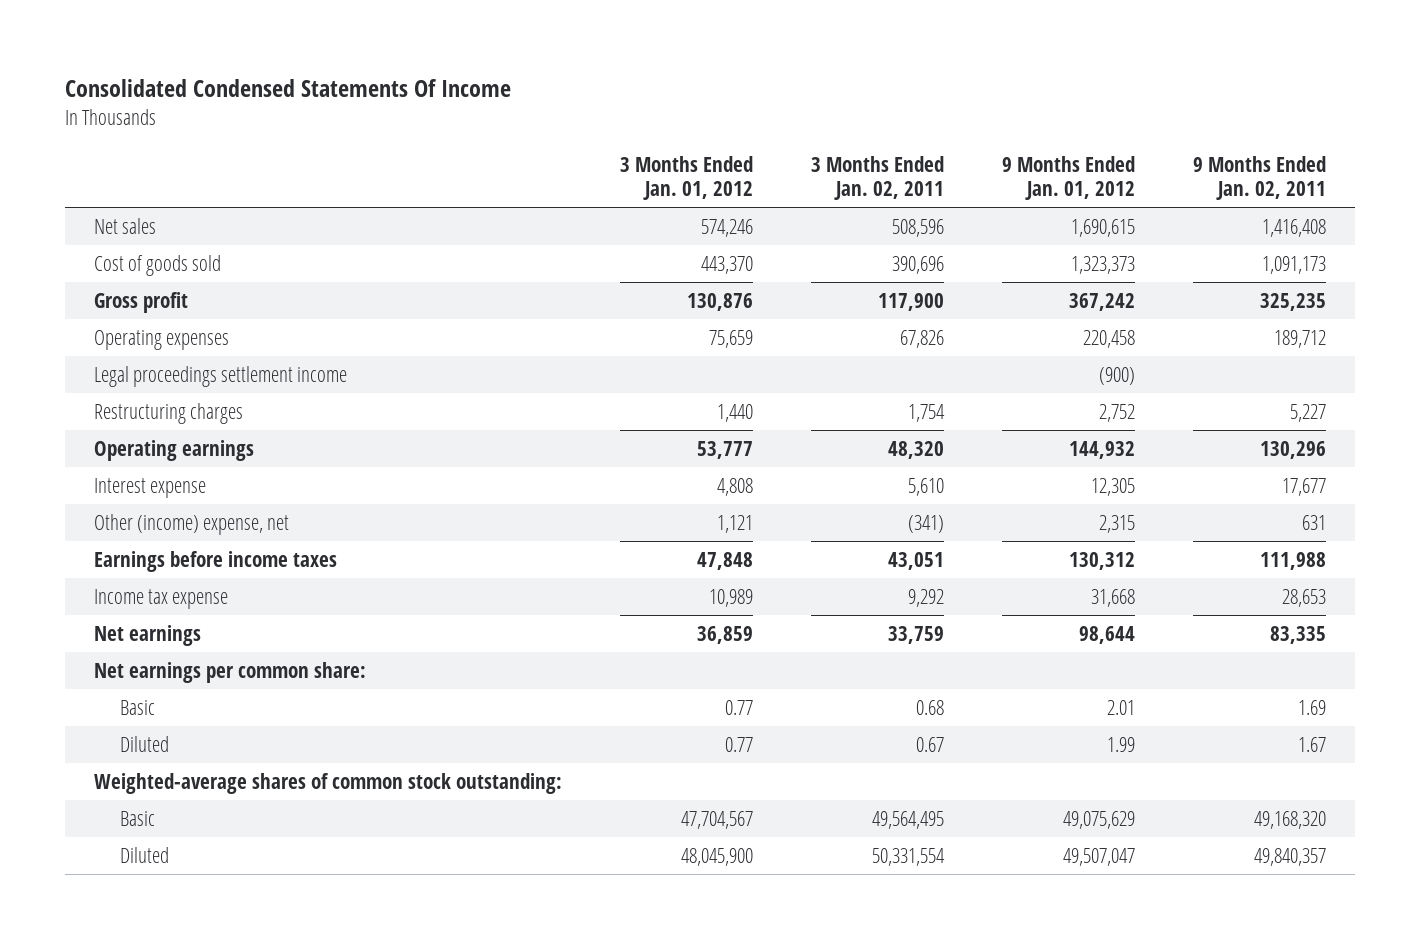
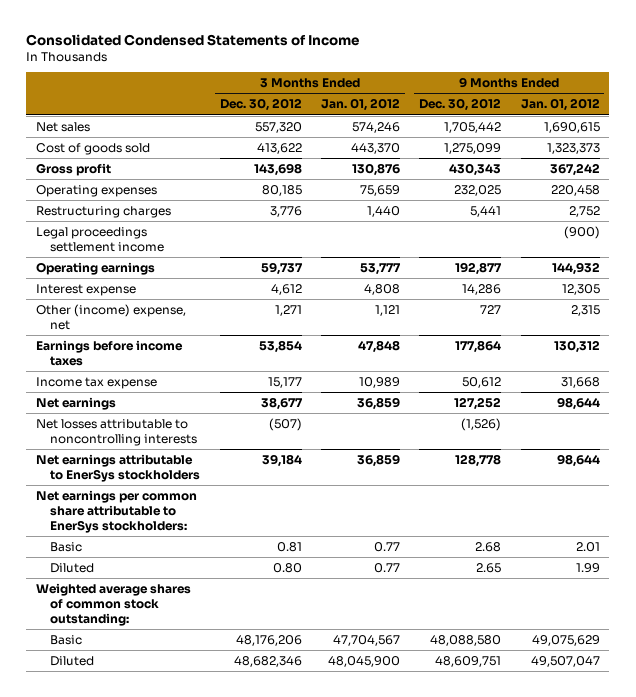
[65,79,512,98] Consolidated Condensed Statements Of Income -> [26,33,360,46] Consolidated Condensed Statements of Income
[810,155,944,201] 3 Months Ended Jan. 02, 2011 -> none
[1192,155,1326,201] 9 Months Ended Jan. 02, 2011 -> none
none -> [219,98,302,112] Dec. 30, 2012
none -> [419,98,502,112] Dec. 30, 2012
[94,365,348,387] Legal proceedings settlement income -> [35,226,165,252] Legal proceedings settlement income
none -> [35,418,198,446] Net losses attributable to noncontrolling interests
none -> [35,453,201,482] Net earnings attributable to EnerSys stockholders
[94,661,367,683] Net earnings per common share: -> [35,489,197,533] Net earnings per common share attributable to EnerSys stockholders:
[94,772,563,794] Weighted-average shares of common stock outstanding: -> [35,582,191,626] Weighted average shares of common stock outstanding:

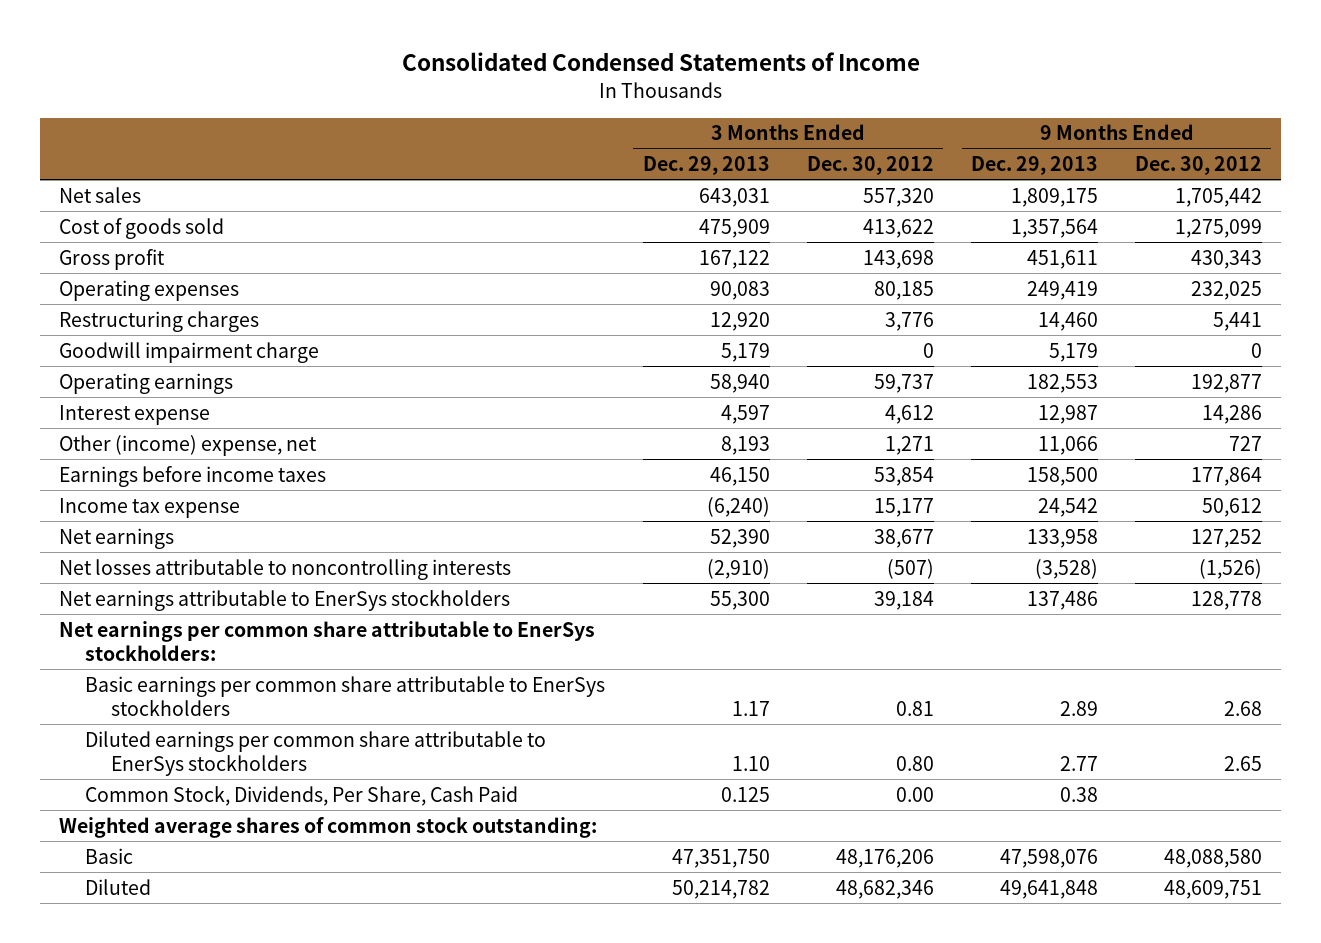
[320,98,400,112] Jan. 01, 2012 -> none
[520,98,600,112] Jan. 01, 2012 -> none
none -> [642,156,770,176] Dec. 29, 2013
none -> [970,156,1098,176] Dec. 29, 2013
[35,226,165,252] Legal proceedings settlement income -> none
none -> [59,341,320,363] Goodwill impairment charge
[50,541,83,552] Basic -> [85,675,606,716] Basic earnings per common share attributable to EnerSys stockholders
[50,562,95,573] Diluted -> [85,730,547,776] Diluted earnings per common share attributable to EnerSys stockholders
none -> [85,785,519,806] Common Stock, Dividends, Per Share, Cash Paid

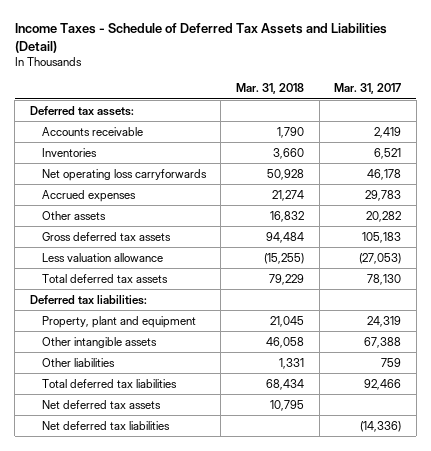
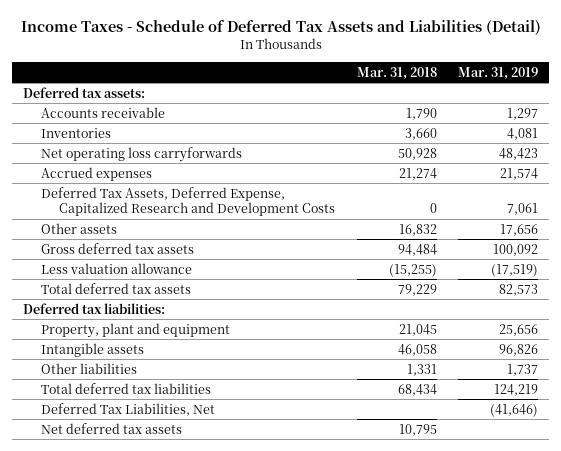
[334,83,402,95] Mar. 31, 2017 -> none
none -> [458,66,539,80] Mar. 31, 2019
none -> [40,186,335,216] Deferred Tax Assets, Deferred Expense, Capitalized Research and Development Costs
[41,336,157,348] Other intangible assets -> [40,342,144,357] Intangible assets
none -> [40,402,215,416] Deferred Tax Liabilities, Net
[41,420,170,430] Net deferred tax liabilities -> none

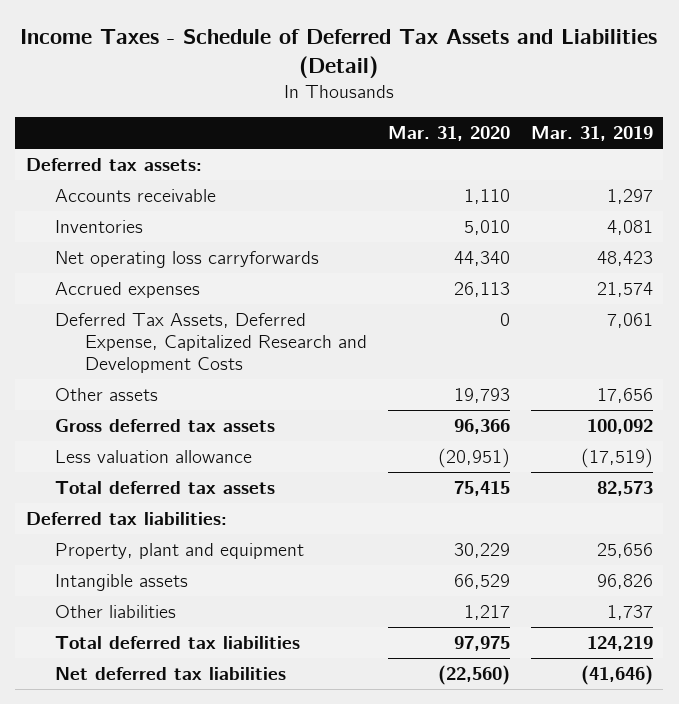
[356,66,437,80] Mar. 31, 2018 -> none
none -> [387,126,510,142] Mar. 31, 2020
[40,422,182,434] Net deferred tax assets -> none
[40,402,215,416] Deferred Tax Liabilities, Net -> [55,666,287,680] Net deferred tax liabilities

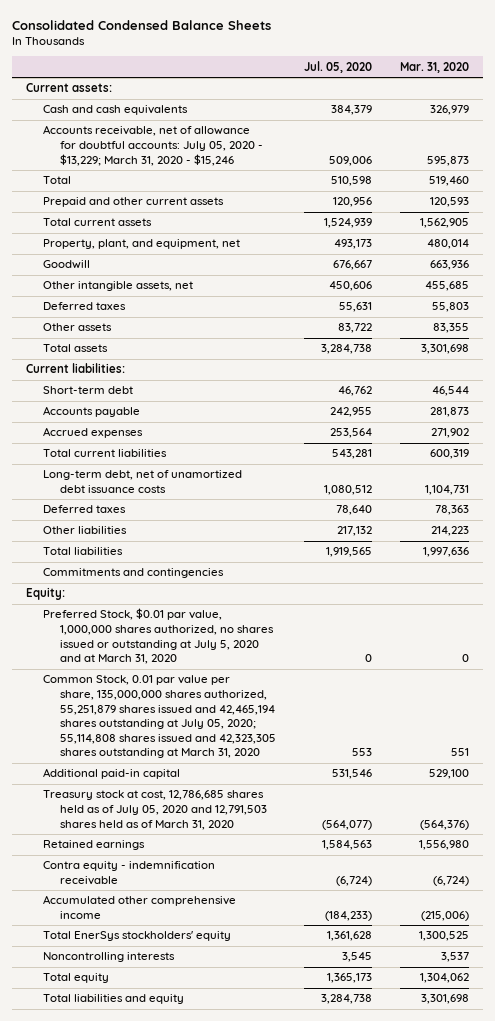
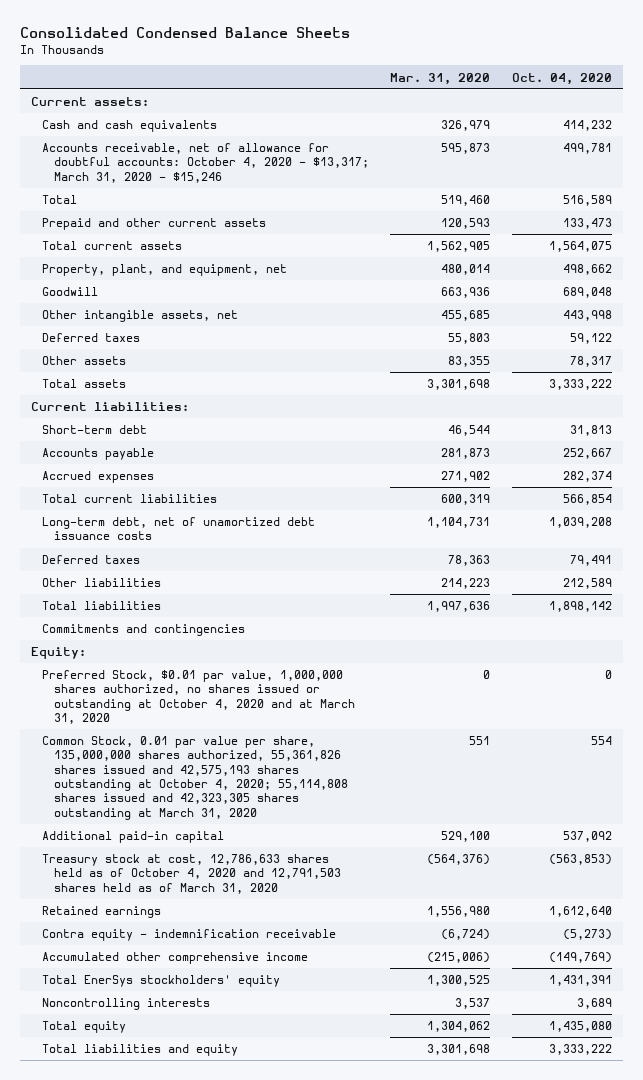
[304,60,373,73] Jul. 05, 2020 -> none
none -> [512,72,613,85] Oct. 04, 2020
[42,125,263,166] Accounts receivable, net of allowance for doubtful accounts: July 05, 2020 - $13,229; March 31, 2020 - $15,246 -> [42,143,369,183] Accounts receivable, net of allowance for doubtful accounts: October 4, 2020 - $13,317; March 31, 2020 - $15,246
[42,608,274,665] Preferred Stock, $0.01 par value, 1,000,000 shares authorized, no shares issued or outstanding at July 5, 2020 and at March 31, 2020 -> [42,670,355,725] Preferred Stock, $0.01 par value, 1,000,000 shares authorized, no shares issued or outstanding at October 4, 2020 and at March 31, 2020
[42,675,276,759] Common Stock, 0.01 par value per share, 135,000,000 shares authorized, 55,251,879 shares issued and 42,465,194 shares outstanding at July 05, 2020; 55,114,808 shares issued and 42,323,305 shares outstanding at March 31, 2020 -> [42,736,348,820] Common Stock, 0.01 par value per share, 135,000,000 shares authorized, 55,361,826 shares issued and 42,575,193 shares outstanding at October 4, 2020; 55,114,808 shares issued and 42,323,305 shares outstanding at March 31, 2020
[42,790,267,830] Treasury stock at cost, 12,786,685 shares held as of July 05, 2020 and 12,791,503 shares held as of March 31, 2020 -> [42,854,341,894] Treasury stock at cost, 12,786,633 shares held as of October 4, 2020 and 12,791,503 shares held as of March 31, 2020

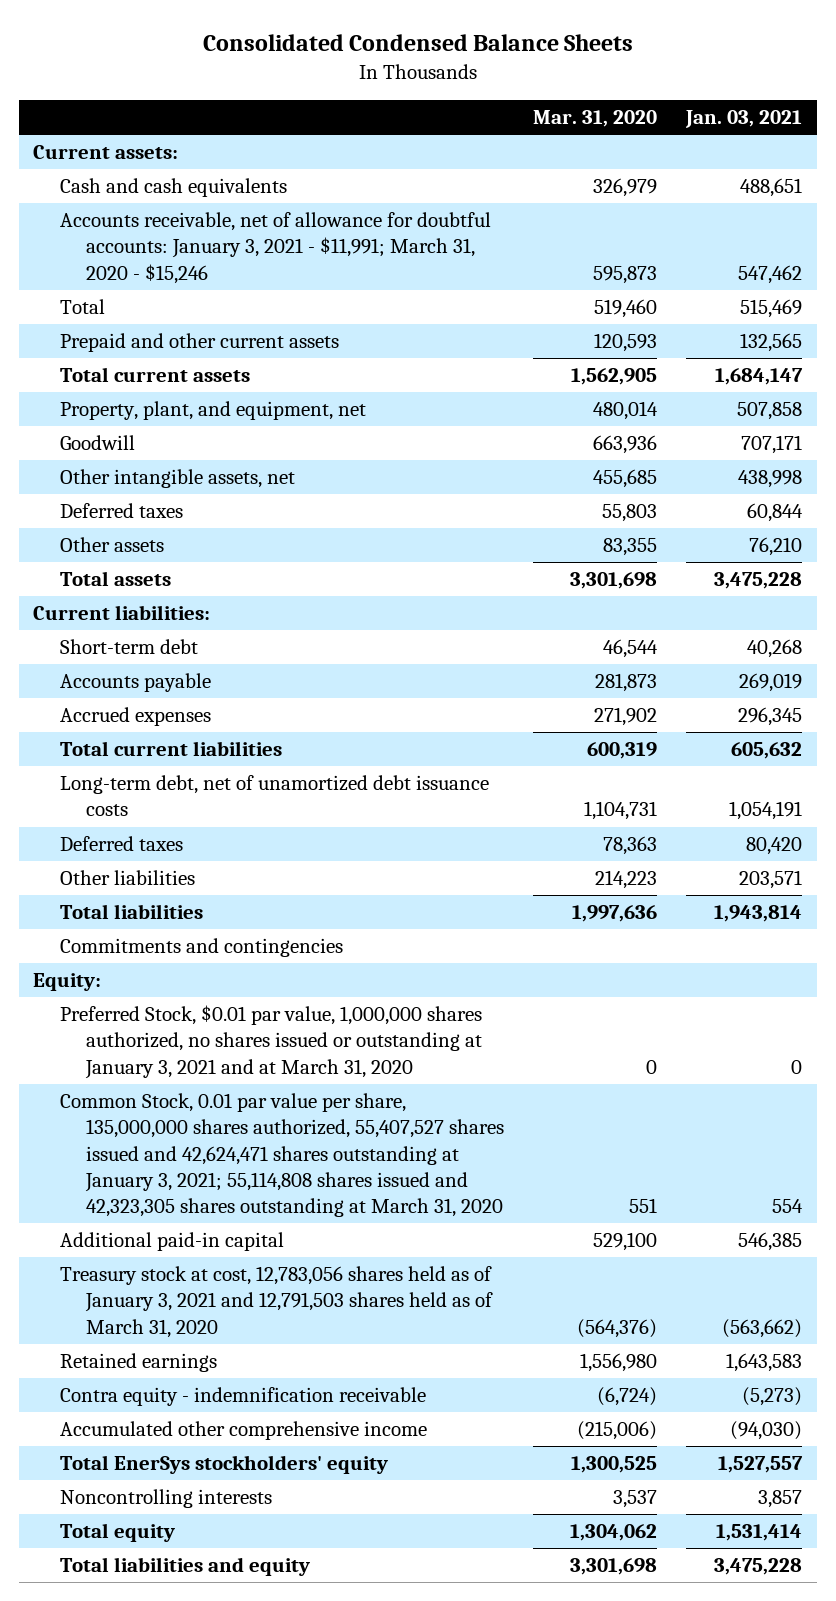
[512,72,613,85] Oct. 04, 2020 -> none
none -> [685,110,803,129] Jan. 03, 2021
[42,143,369,183] Accounts receivable, net of allowance for doubtful accounts: October 4, 2020 - $13,317; March 31, 2020 - $15,246 -> [59,212,491,284] Accounts receivable, net of allowance for doubtful accounts: January 3, 2021 - $11,991; March 31, 2020 - $15,246
[42,670,355,725] Preferred Stock, $0.01 par value, 1,000,000 shares authorized, no shares issued or outstanding at October 4, 2020 and at March 31, 2020 -> [59,1005,483,1079] Preferred Stock, $0.01 par value, 1,000,000 shares authorized, no shares issued or outstanding at January 3, 2021 and at March 31, 2020
[42,736,348,820] Common Stock, 0.01 par value per share, 135,000,000 shares authorized, 55,361,826 shares issued and 42,575,193 shares outstanding at October 4, 2020; 55,114,808 shares issued and 42,323,305 shares outstanding at March 31, 2020 -> [59,1093,505,1217] Common Stock, 0.01 par value per share, 135,000,000 shares authorized, 55,407,527 shares issued and 42,624,471 shares outstanding at January 3, 2021; 55,114,808 shares issued and 42,323,305 shares outstanding at March 31, 2020
[42,854,341,894] Treasury stock at cost, 12,786,633 shares held as of October 4, 2020 and 12,791,503 shares held as of March 31, 2020 -> [59,1266,494,1338] Treasury stock at cost, 12,783,056 shares held as of January 3, 2021 and 12,791,503 shares held as of March 31, 2020

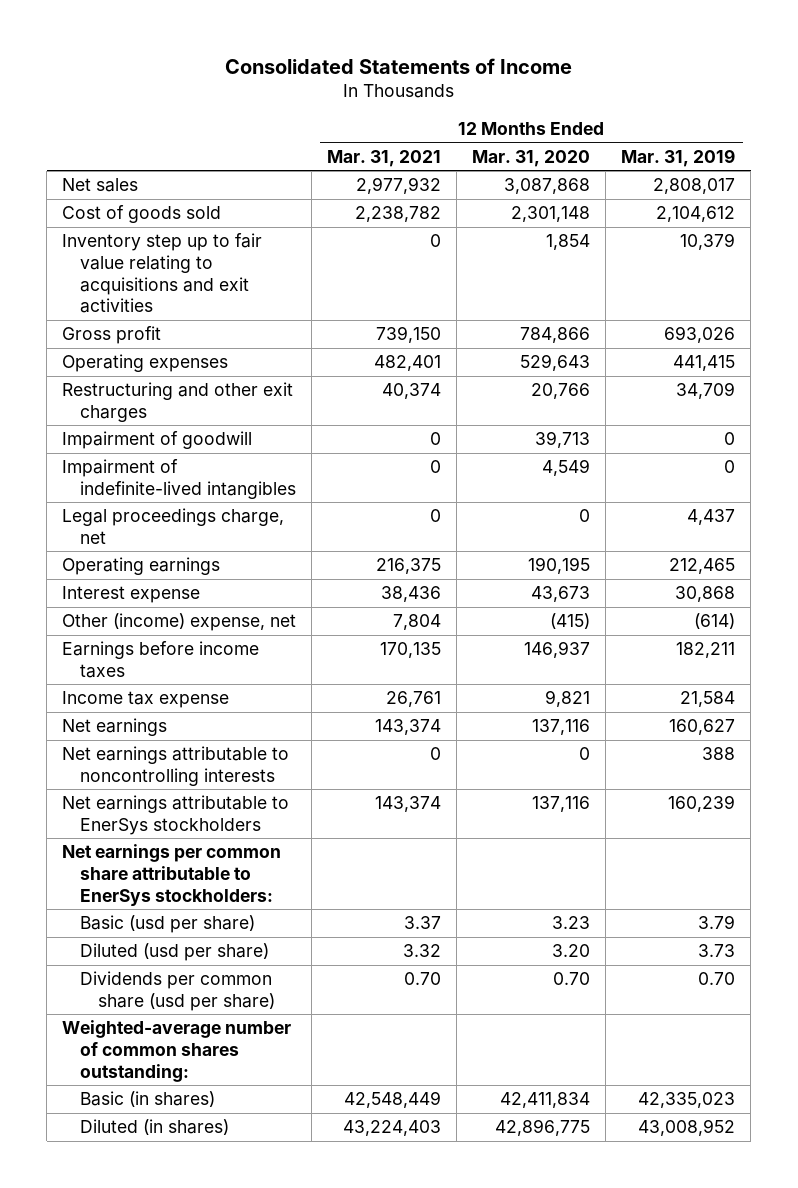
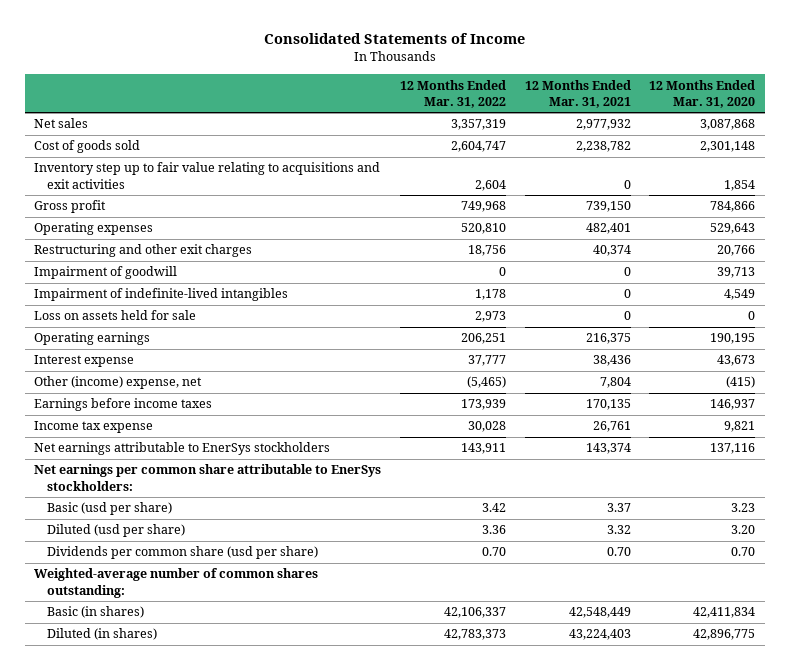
[621,148,736,167] Mar. 31, 2019 -> none
none -> [399,79,506,109] 12 Months Ended Mar. 31, 2022
[62,508,285,544] Legal proceedings charge, net -> none
none -> [33,310,196,321] Loss on assets held for sale
[62,718,168,737] Net earnings -> none
[62,746,290,786] Net earnings attributable to noncontrolling interests -> none

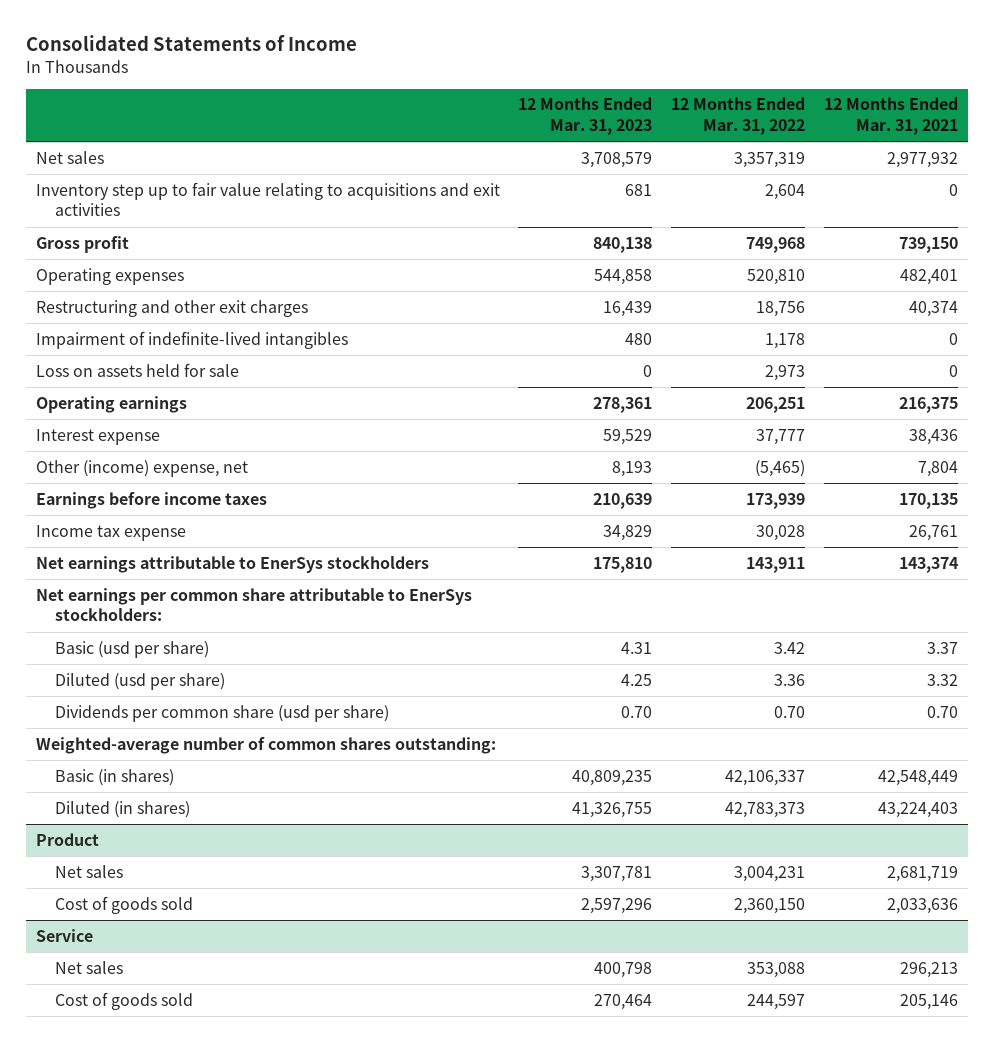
[649,79,756,109] 12 Months Ended Mar. 31, 2020 -> none
none -> [518,97,653,135] 12 Months Ended Mar. 31, 2023
[33,140,140,154] Cost of goods sold -> none
[33,266,177,280] Impairment of goodwill -> none
none -> [35,832,99,846] Product
none -> [54,864,123,878] Net sales
none -> [54,895,193,914] Cost of goods sold
none -> [35,928,93,942] Service
none -> [54,960,123,974] Net sales
none -> [54,991,193,1010] Cost of goods sold

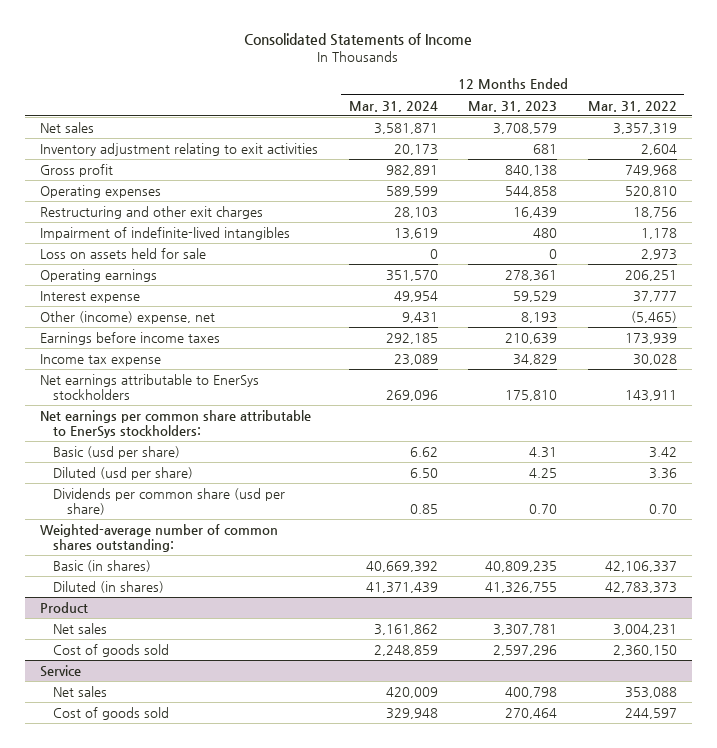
[824,97,959,135] 12 Months Ended Mar. 31, 2021 -> none
none -> [348,100,438,112] Mar. 31, 2024
[35,181,500,217] Inventory step up to fair value relating to acquisitions and exit activities -> [40,143,319,157] Inventory adjustment relating to exit activities

